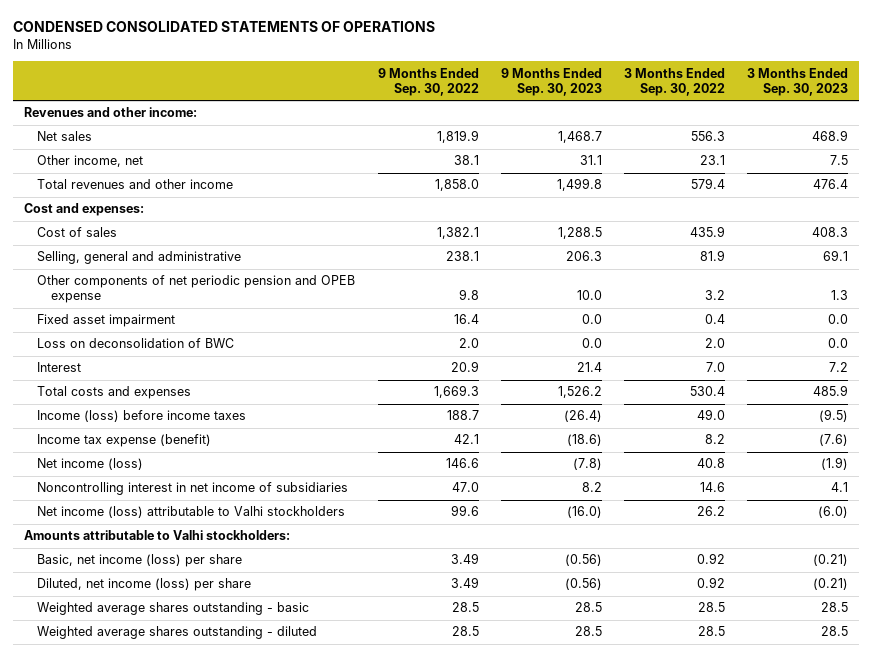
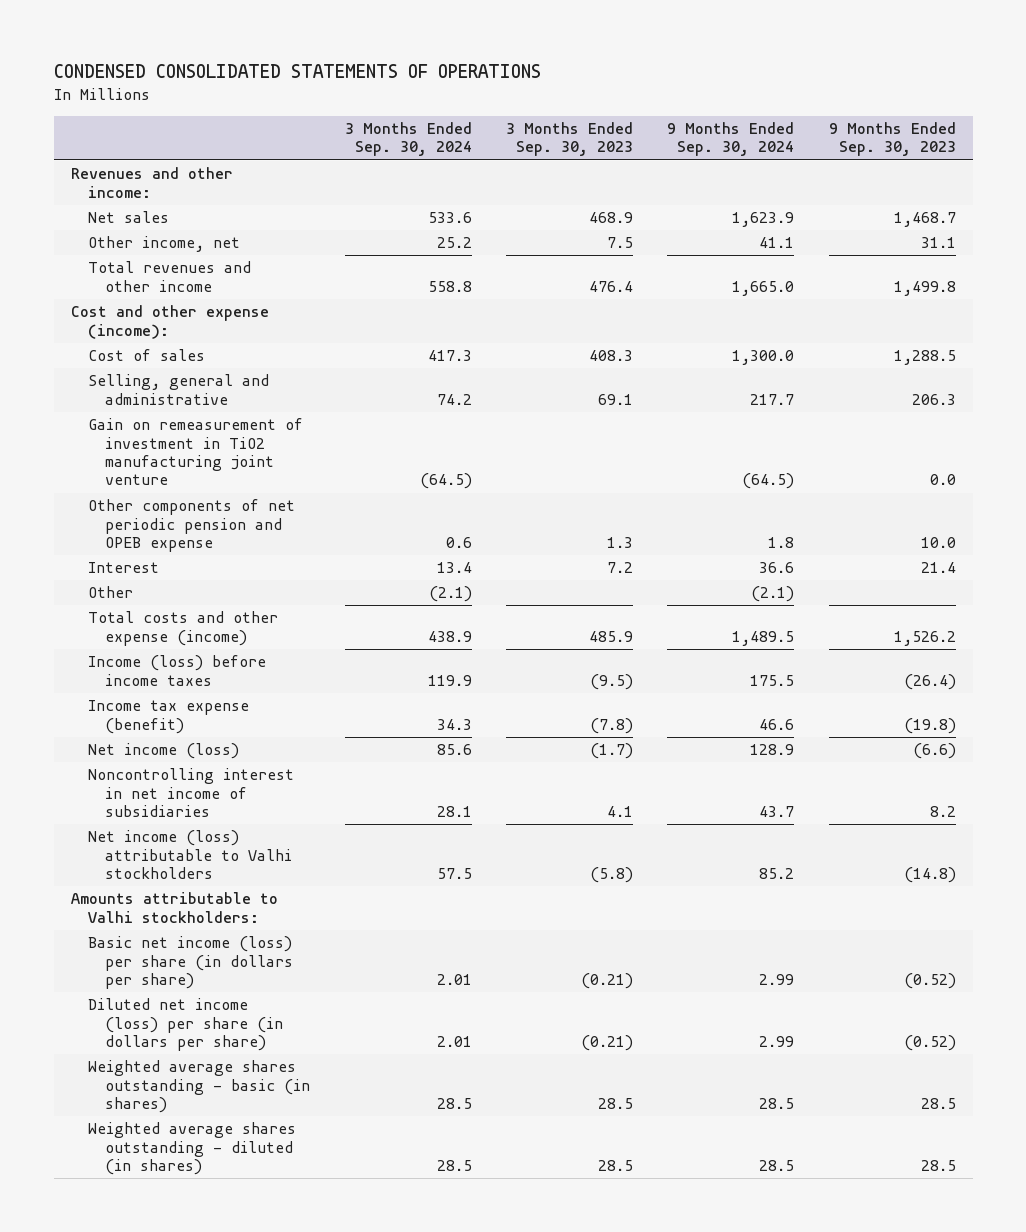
[377,67,479,96] 9 Months Ended Sep. 30, 2022 -> none
[624,67,726,96] 3 Months Ended Sep. 30, 2022 -> none
none -> [344,122,472,157] 3 Months Ended Sep. 30, 2024
none -> [667,122,795,157] 9 Months Ended Sep. 30, 2024
[24,203,145,217] Cost and expenses: -> [70,305,269,339] Cost and other expense (income):
none -> [88,418,304,486] Gain on remeasurement of investment in TiO2 manufacturing joint venture
[37,314,176,328] Fixed asset impairment -> none
[37,338,235,349] Loss on deconsolidation of BWC -> none
none -> [88,586,134,599] Other
[37,386,192,400] Total costs and expenses -> [88,611,279,646] Total costs and other expense (income)
[566,434,602,447] (18.6) -> [903,717,956,734] (19.8)
[819,434,849,447] (7.6) -> [589,717,633,734] (7.8)
[572,458,602,471] (7.8) -> [912,743,956,760] (6.6)
[821,457,849,471] (1.9) -> [589,743,633,760] (1.7)
[566,506,602,519] (16.0) -> [903,867,956,884] (14.8)
[818,506,849,519] (6.0) -> [589,867,633,884] (5.8)
[37,554,243,568] Basic, net income (loss) per share -> [88,936,294,990] Basic net income (loss) per share (in dollars per share)
[564,554,602,567] (0.56) -> [903,973,956,990] (0.52)
[37,578,252,592] Diluted, net income (loss) per share -> [88,998,284,1052] Diluted net income (loss) per share (in dollars per share)
[564,578,602,591] (0.56) -> [903,1035,956,1052] (0.52)
[37,602,310,616] Weighted average shares outstanding - basic -> [88,1060,311,1114] Weighted average shares outstanding - basic (in shares)
[37,626,318,640] Weighted average shares outstanding - diluted -> [88,1122,297,1176] Weighted average shares outstanding - diluted (in shares)

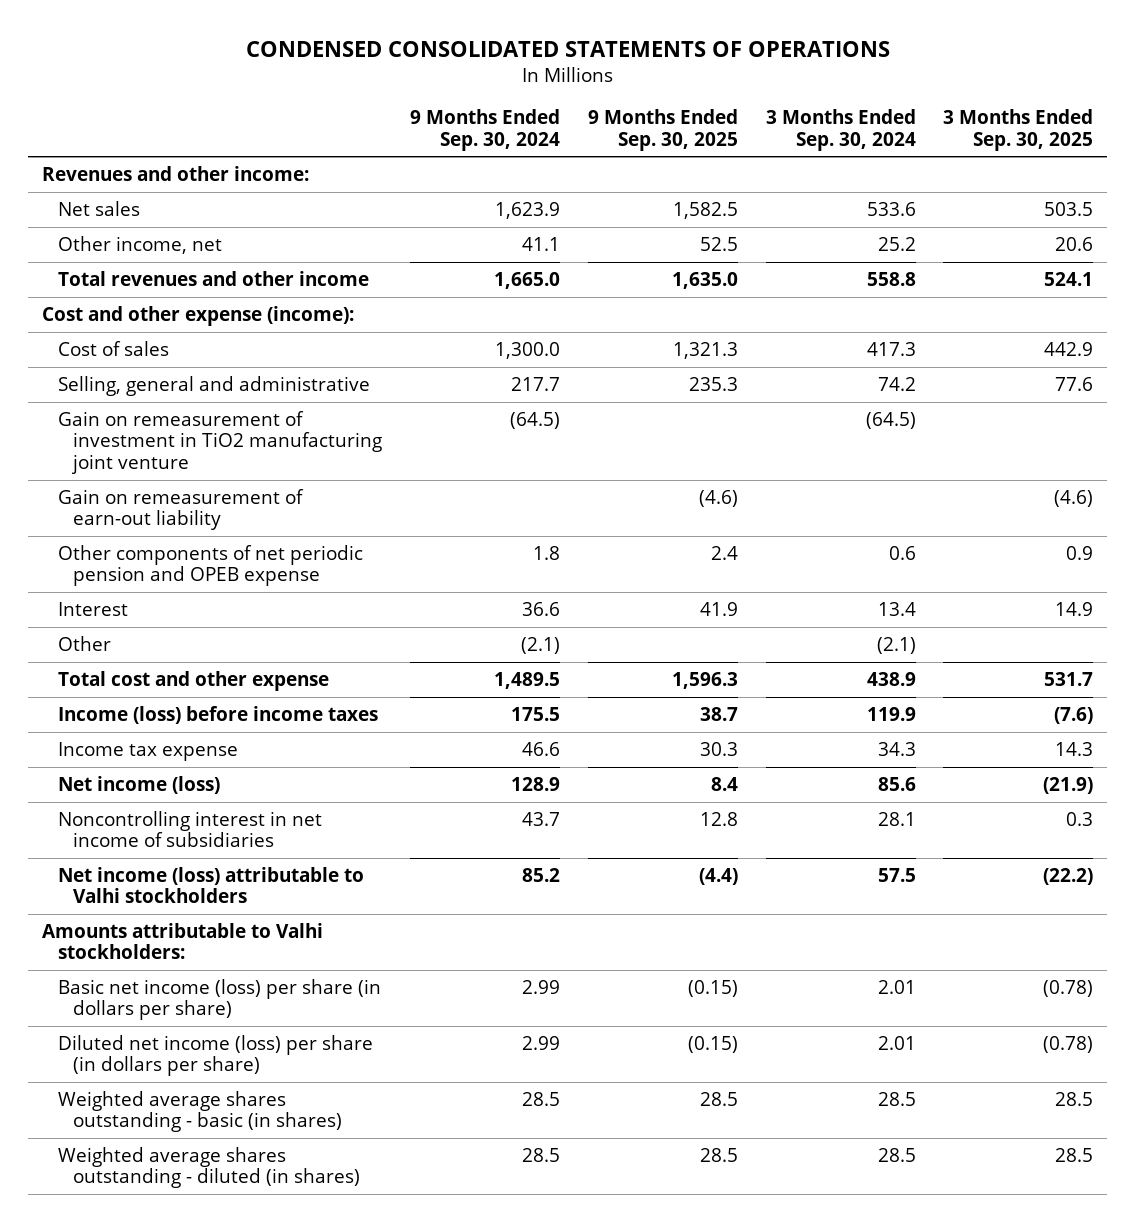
[505,122,633,157] 3 Months Ended Sep. 30, 2023 -> none
[828,122,956,157] 9 Months Ended Sep. 30, 2023 -> none
none -> [587,109,738,151] 9 Months Ended Sep. 30, 2025
none -> [943,109,1094,151] 3 Months Ended Sep. 30, 2025
none -> [57,488,304,531] Gain on remeasurement of earn-out liability
[88,611,279,646] Total costs and other expense (income) -> [57,670,329,691] Total cost and other expense
[88,700,250,734] Income tax expense (benefit) -> [57,741,238,761] Income tax expense

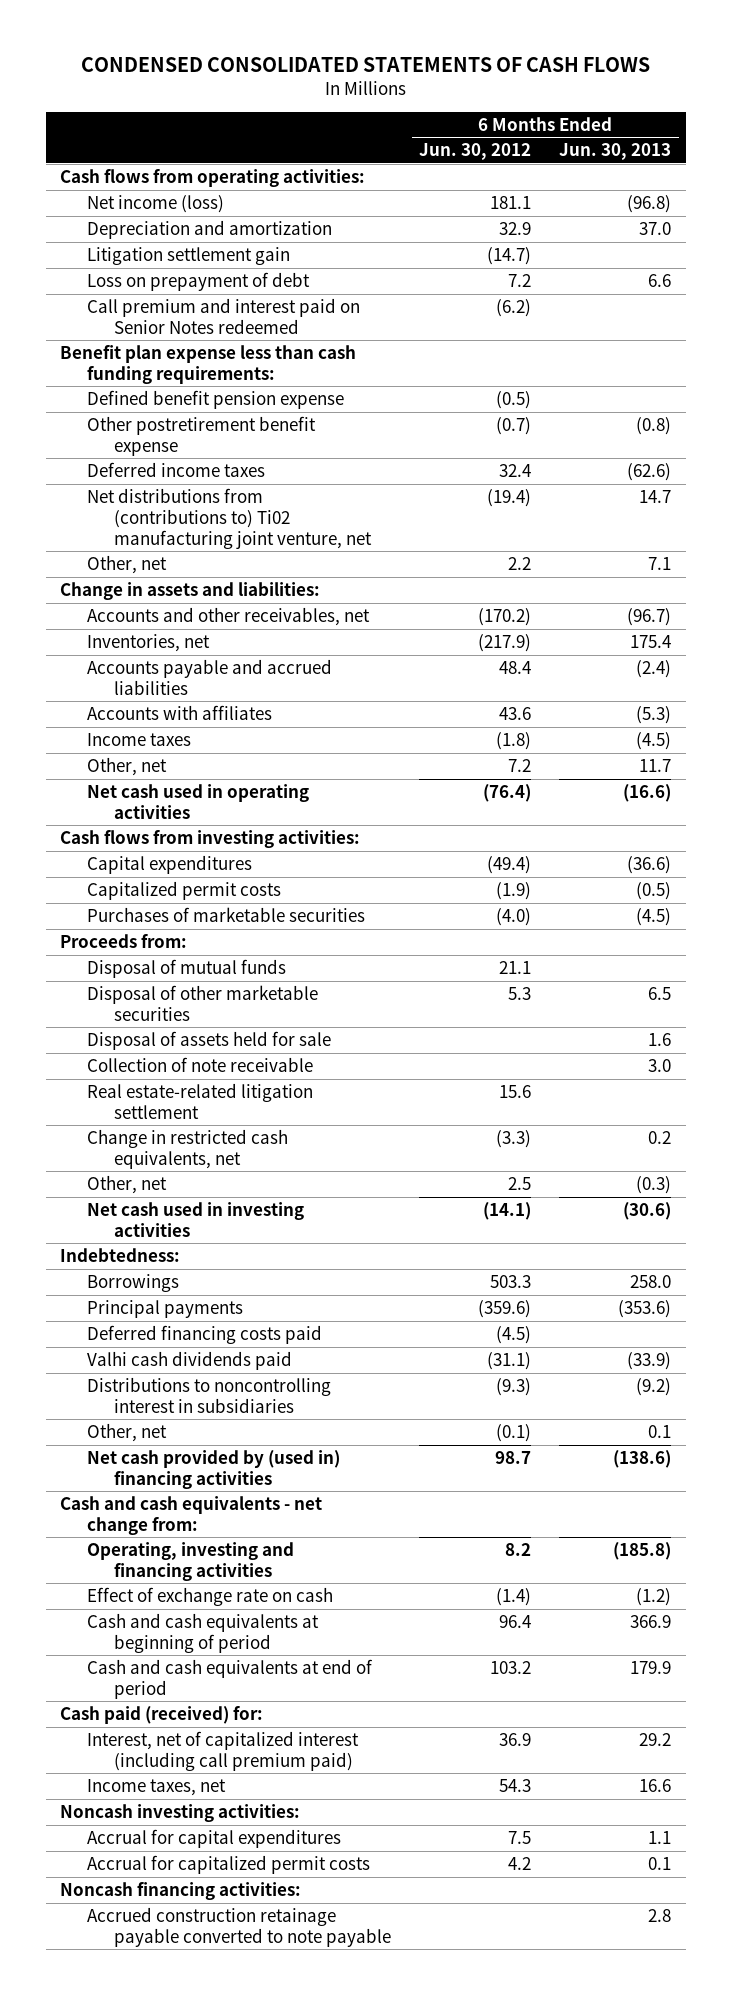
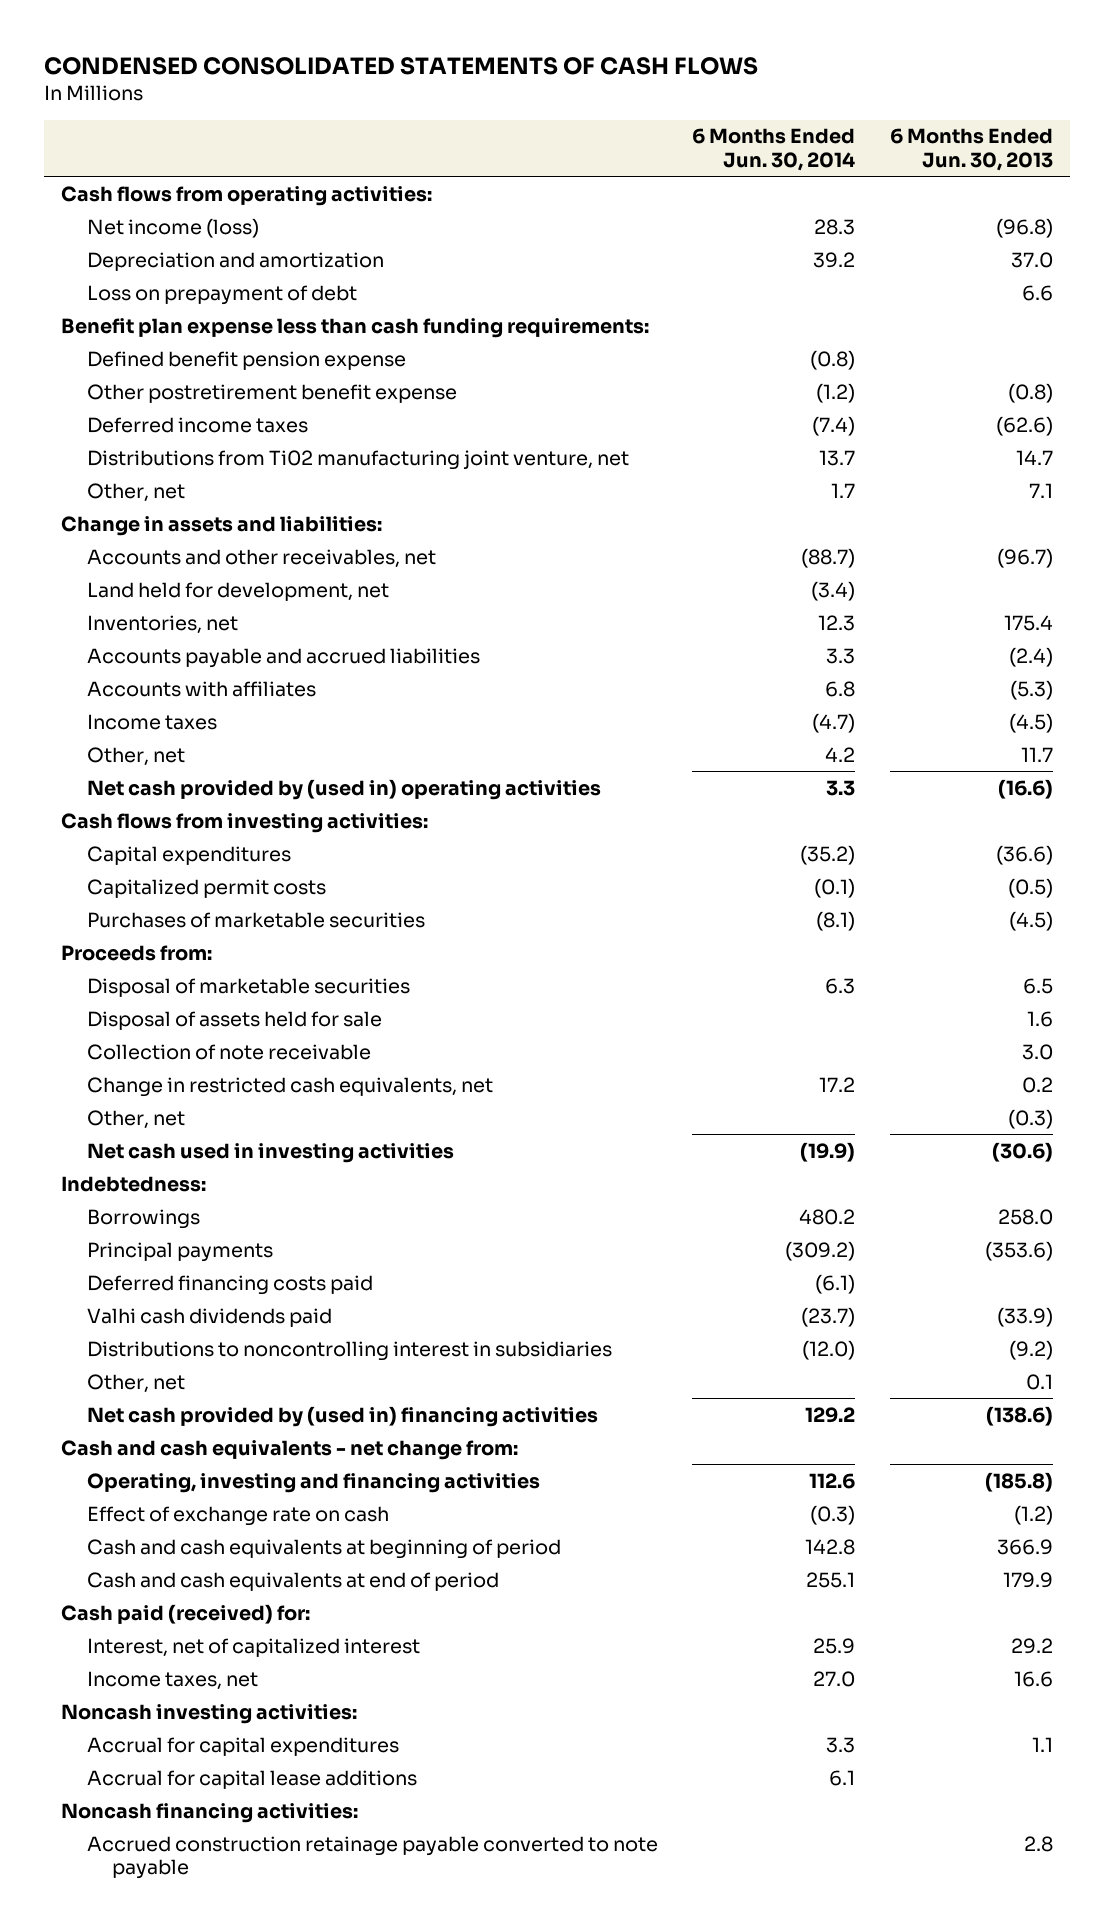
[419,143,532,161] Jun. 30, 2012 -> none
none -> [692,128,856,171] 6 Months Ended Jun. 30, 2014
[86,246,290,265] Litigation settlement gain -> none
[86,297,360,334] Call premium and interest paid on Senior Notes redeemed -> none
[86,487,372,549] Net distributions from (contributions to) Ti02 manufacturing joint venture, net -> [86,449,629,470] Distributions from Ti02 manufacturing joint venture, net
none -> [86,581,389,601] Land held for development, net
[86,783,309,819] Net cash used in operating activities -> [86,778,601,800] Net cash provided by (used in) operating activities
[86,958,286,978] Disposal of mutual funds -> none
[86,984,318,1021] Disposal of other marketable securities -> [86,977,410,997] Disposal of marketable securities
[86,1082,313,1119] Real estate-related litigation settlement -> none
[86,1730,359,1771] Interest, net of capitalized interest (including call premium paid) -> [86,1637,420,1657] Interest, net of capitalized interest
[86,1854,370,1874] Accrual for capitalized permit costs -> none
none -> [86,1769,417,1789] Accrual for capital lease additions

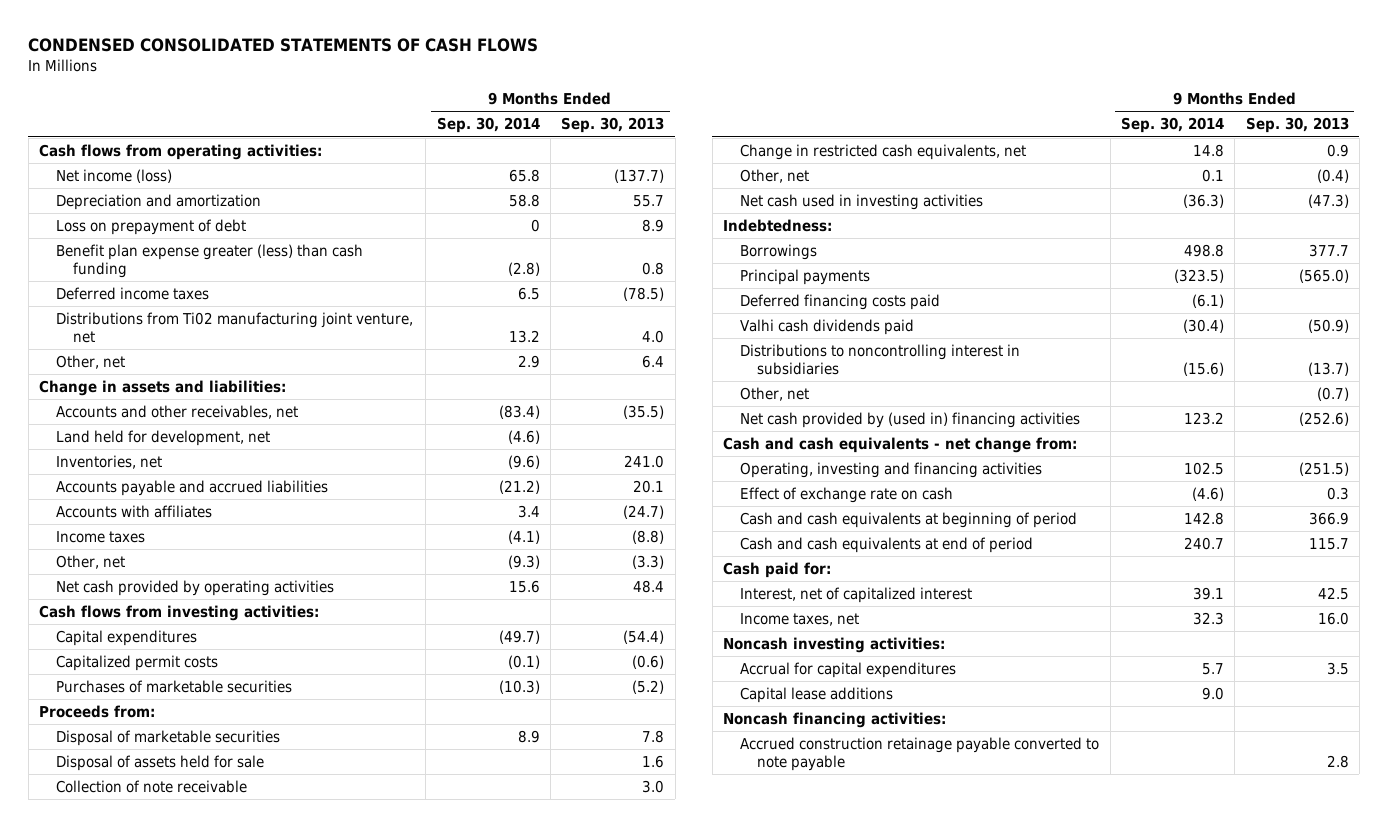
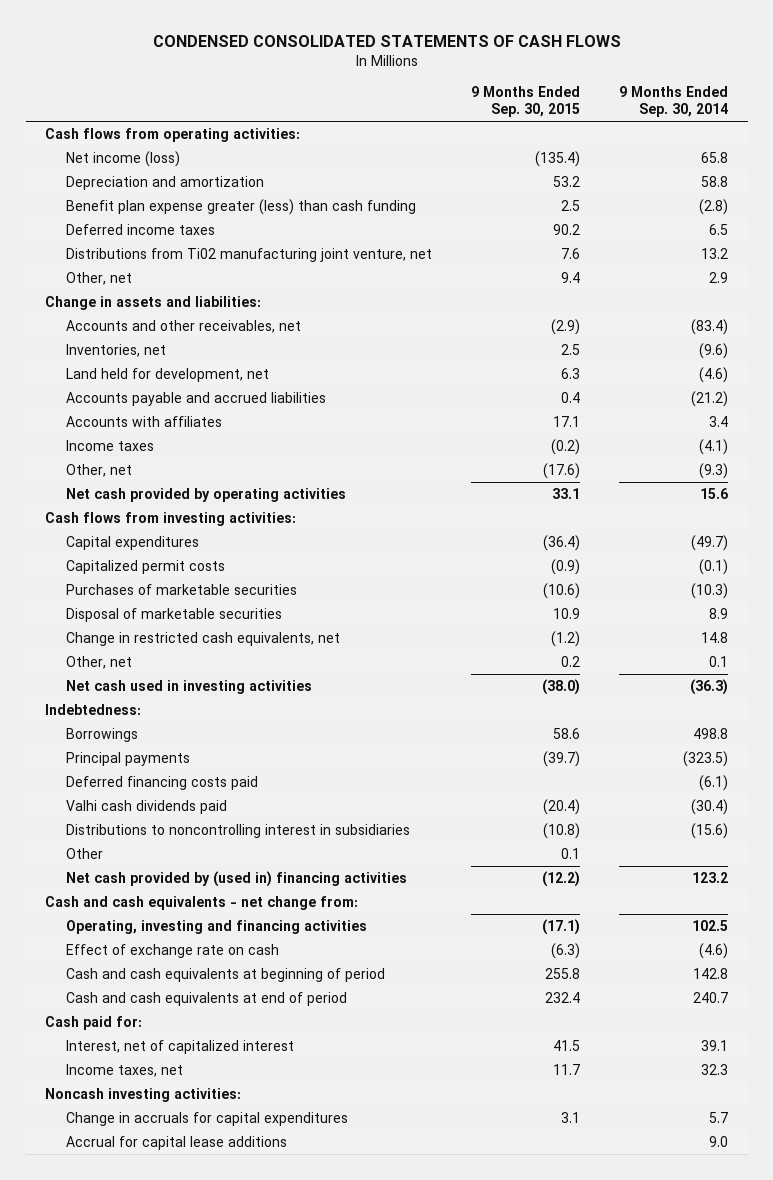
[561,117,665,134] Sep. 30, 2013 -> none
none -> [470,85,580,117] 9 Months Ended Sep. 30, 2015
[55,219,246,236] Loss on prepayment of debt -> none
[55,430,270,447] Land held for development, net -> [65,368,269,383] Land held for development, net
[38,705,155,719] Proceeds from: -> none
[55,755,264,772] Disposal of assets held for sale -> none
[55,780,247,794] Collection of note receivable -> none
[740,387,810,402] Other, net -> [65,848,103,860] Other
[723,712,947,729] Noncash financing activities: -> none
[740,737,1100,771] Accrued construction retainage payable converted to note payable -> none
[740,662,957,679] Accrual for capital expenditures -> [65,1112,348,1127] Change in accruals for capital expenditures
[740,687,894,704] Capital lease additions -> [65,1136,287,1151] Accrual for capital lease additions

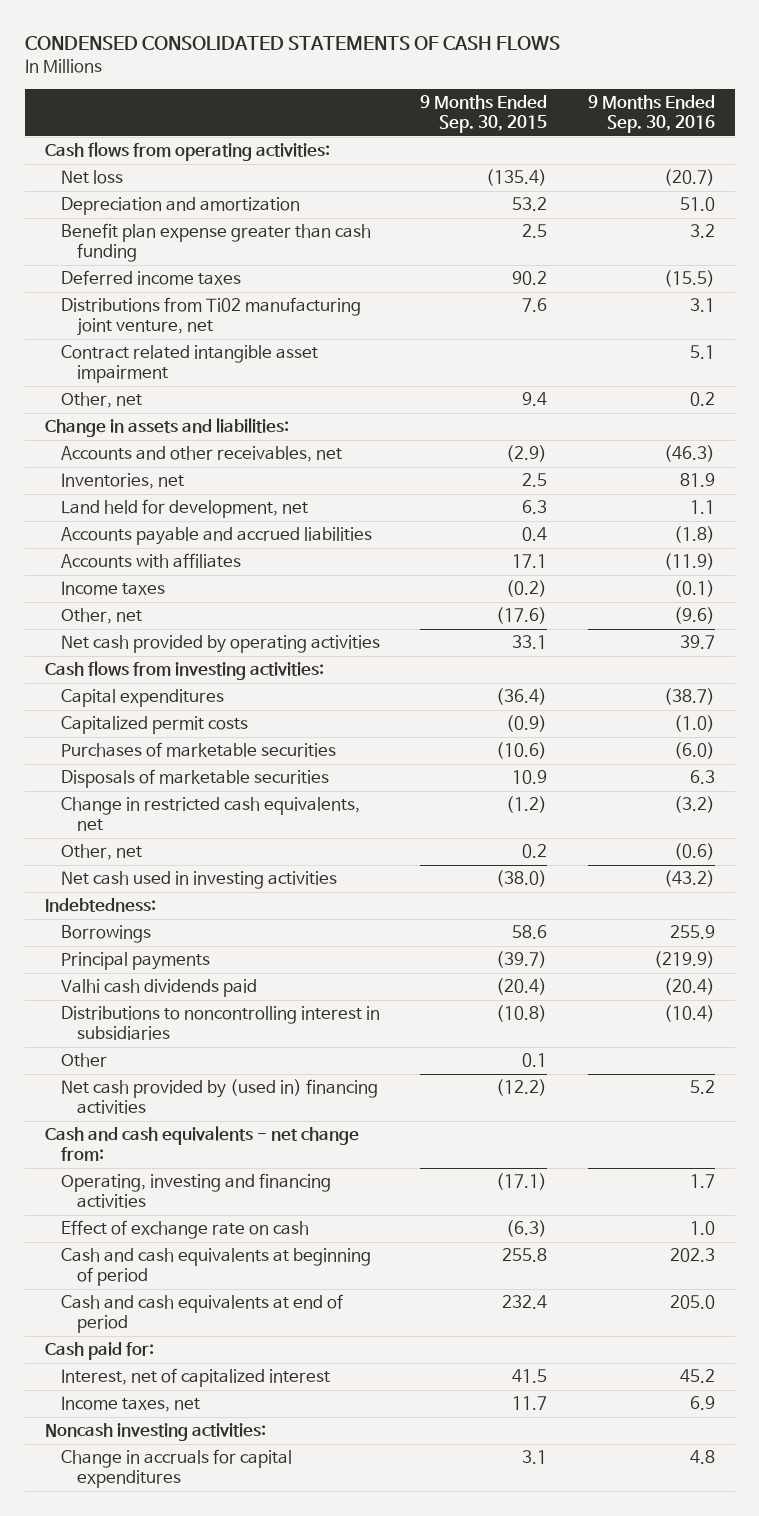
[619,85,729,117] 9 Months Ended Sep. 30, 2014 -> none
none -> [587,95,715,134] 9 Months Ended Sep. 30, 2016
[65,151,180,168] Net income (loss) -> [60,170,123,185] Net loss
[65,199,416,216] Benefit plan expense greater (less) than cash funding -> [60,223,371,263] Benefit plan expense greater than cash funding
none -> [60,345,318,384] Contract related intangible asset impairment
[65,608,282,623] Disposal of marketable securities -> [60,769,329,789] Disposals of marketable securities
[65,776,258,791] Deferred financing costs paid -> none
[65,1136,287,1151] Accrual for capital lease additions -> none

